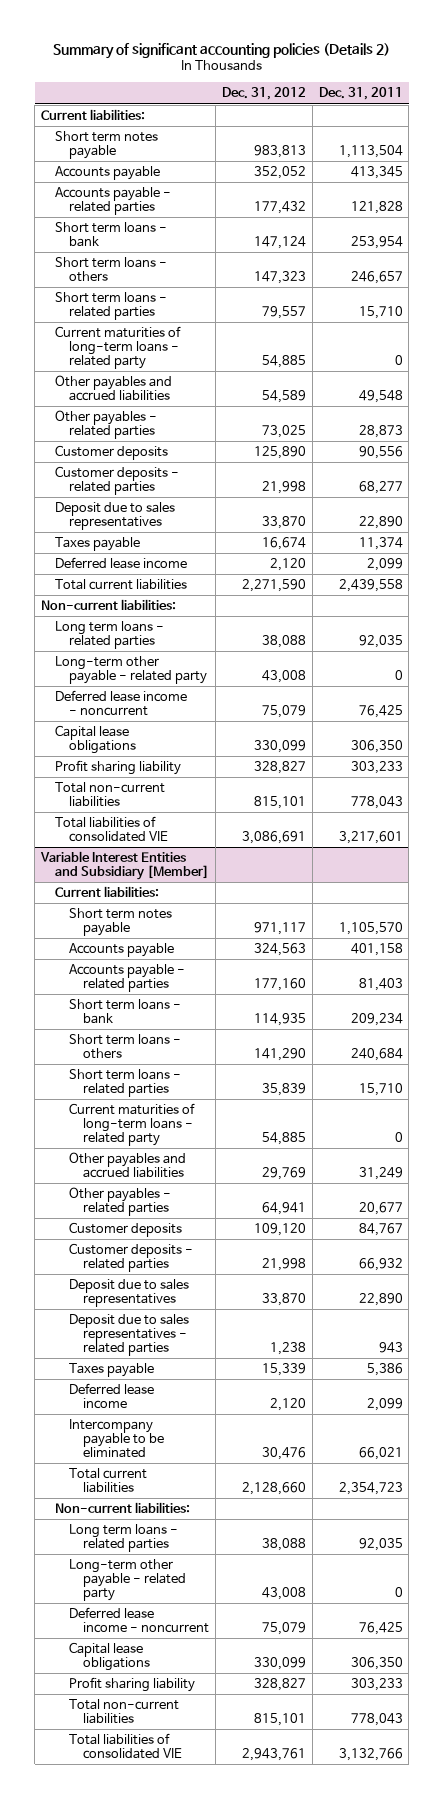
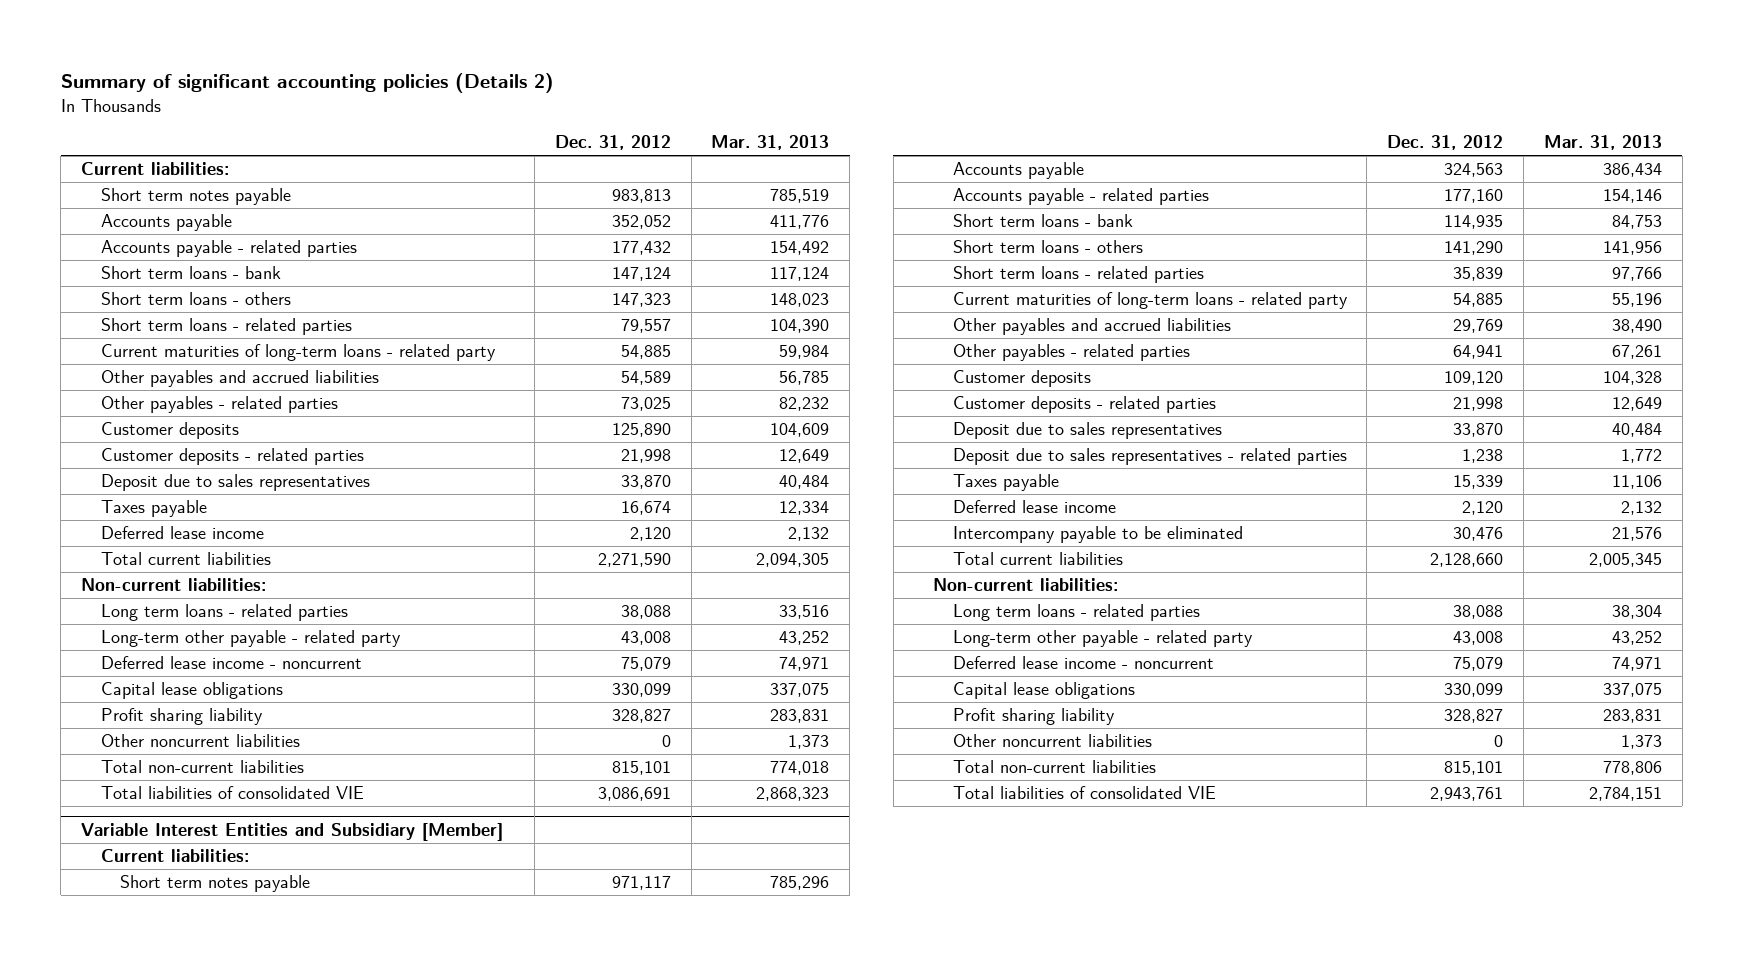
[318,87,403,101] Dec. 31, 2011 -> none
none -> [711,135,830,151] Mar. 31, 2013
none -> [100,734,300,748] Other noncurrent liabilities
none -> [952,734,1152,748] Other noncurrent liabilities

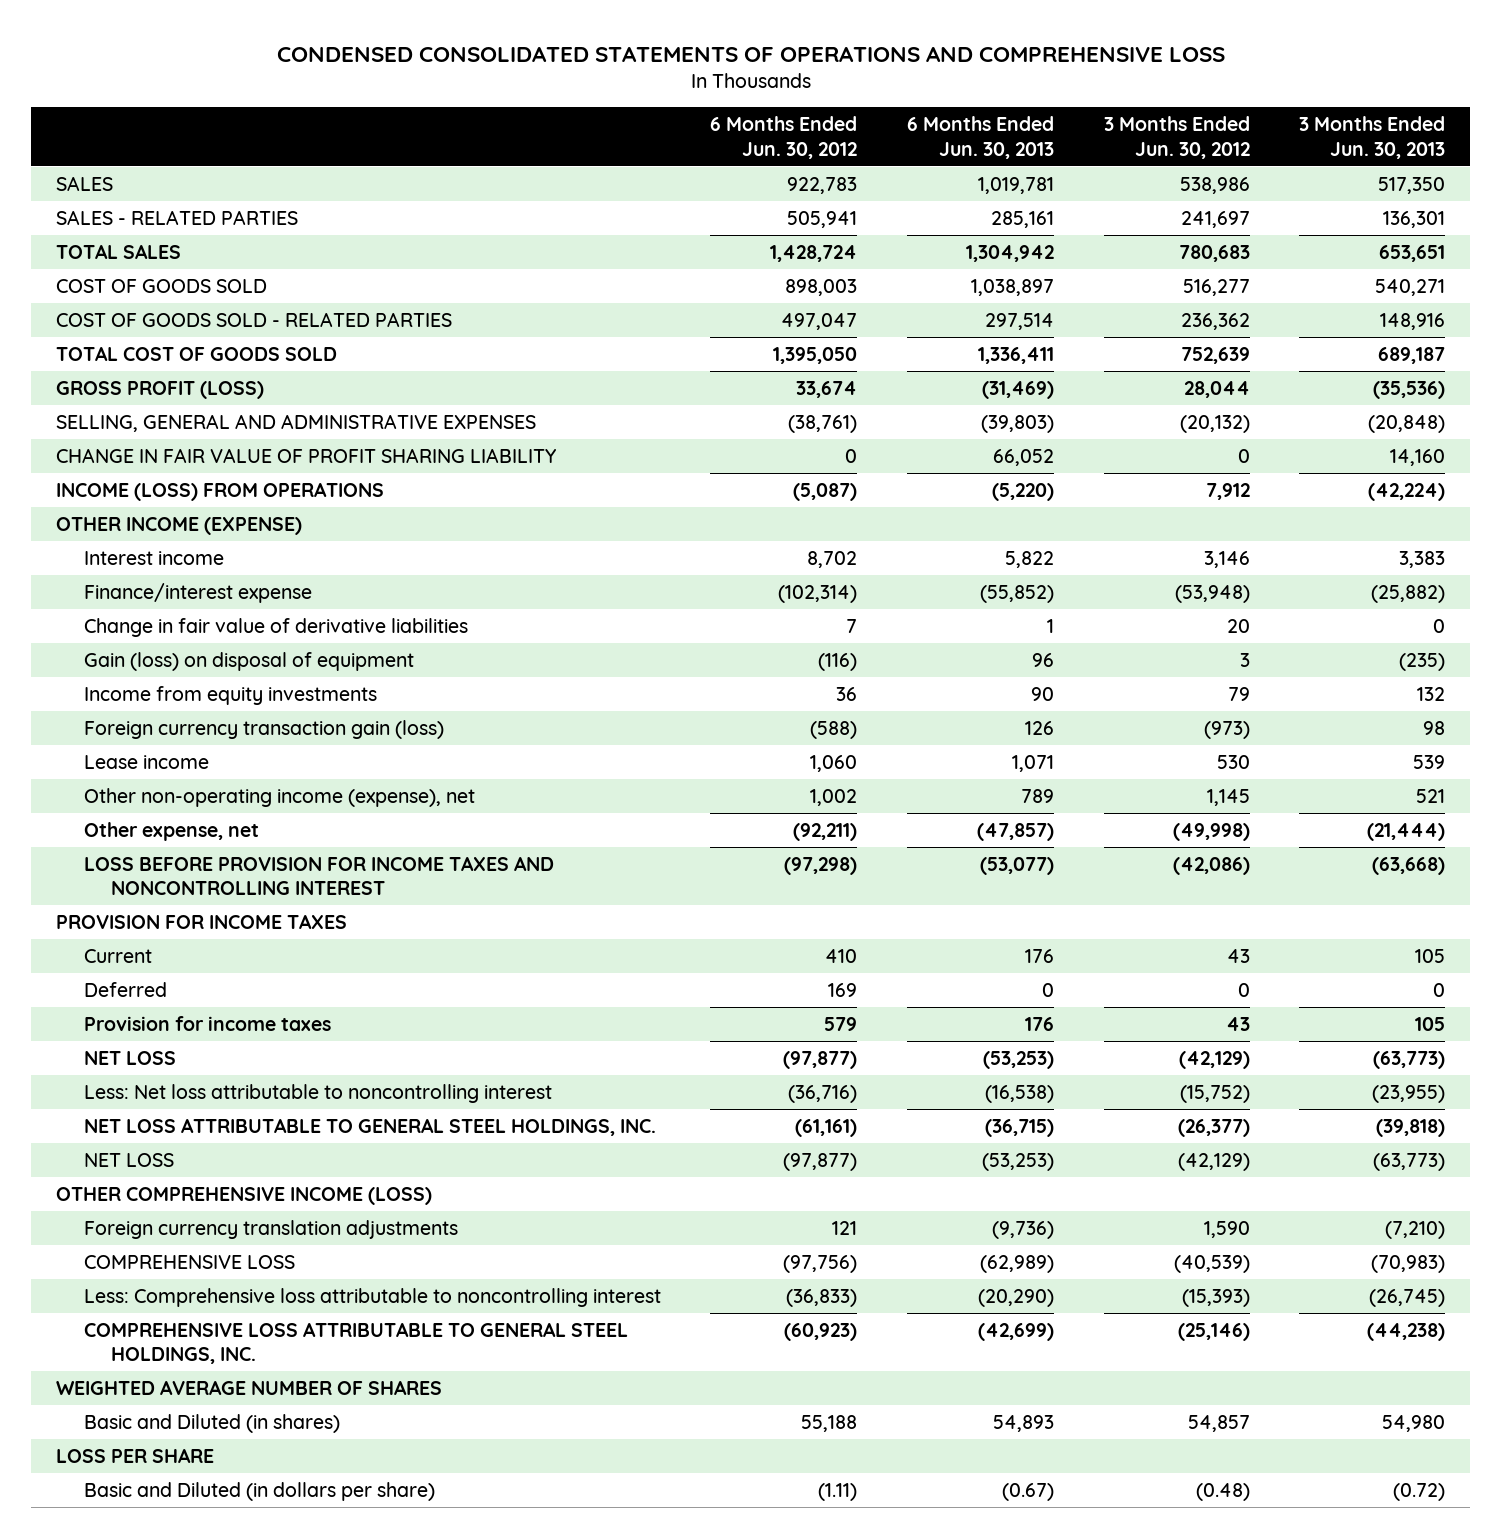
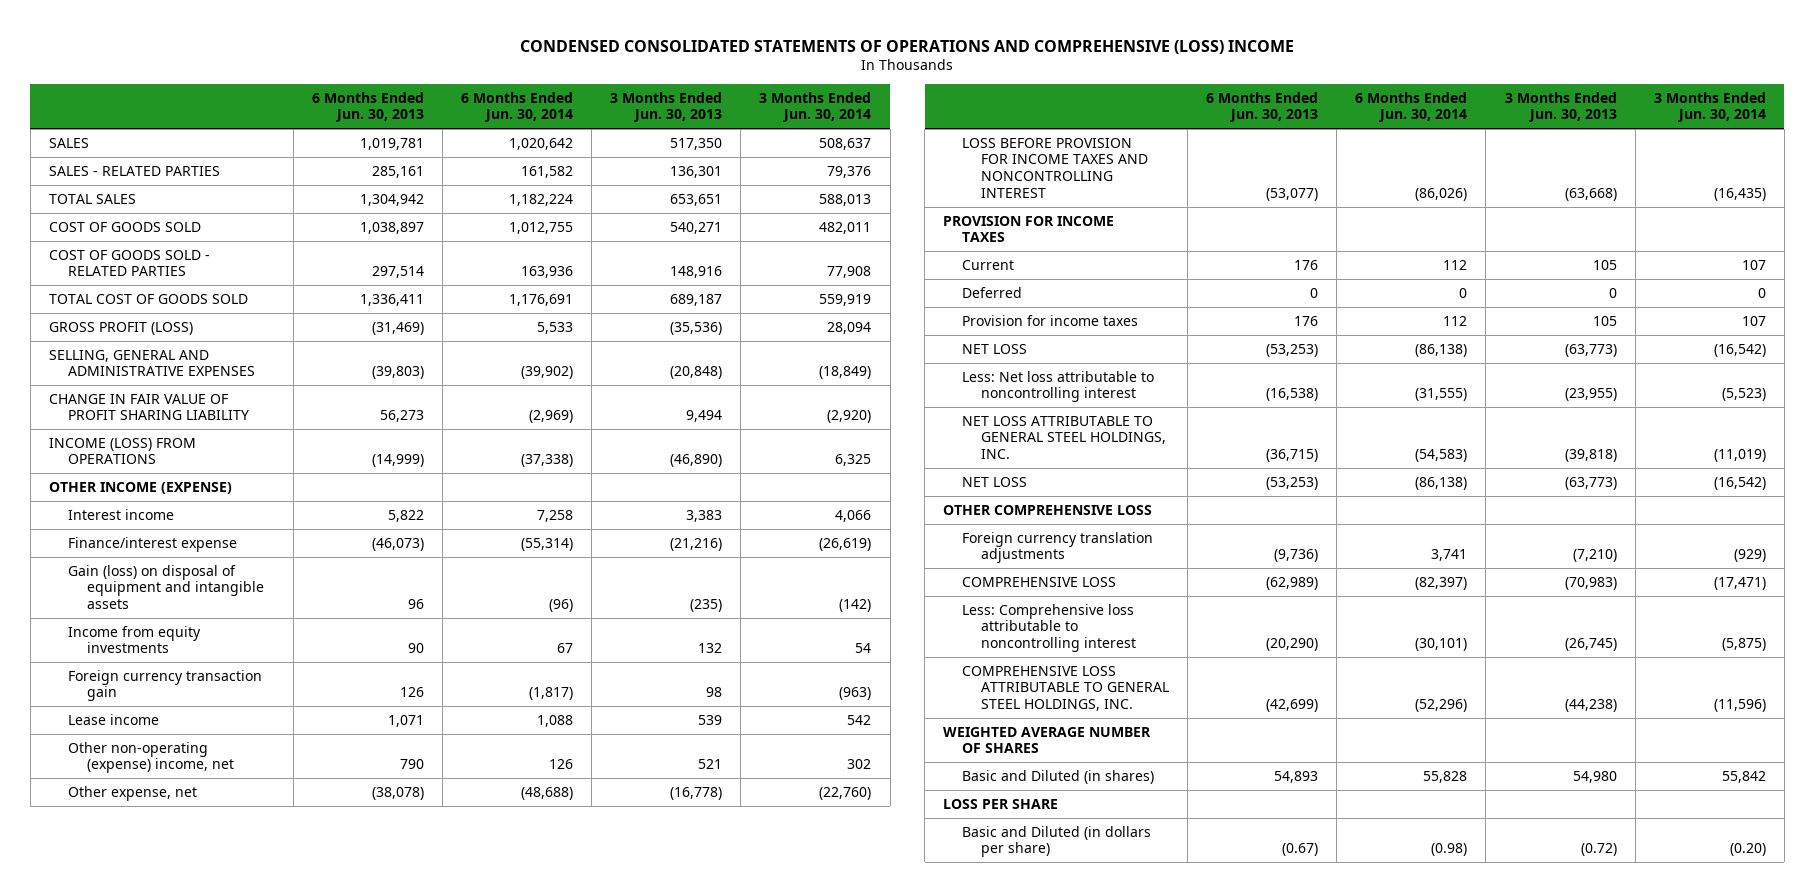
[276,45,1225,62] CONDENSED CONSOLIDATED STATEMENTS OF OPERATIONS AND COMPREHENSIVE LOSS -> [520,39,1295,54] CONDENSED CONSOLIDATED STATEMENTS OF OPERATIONS AND COMPREHENSIVE (LOSS) INCOME
[710,116,858,159] 6 Months Ended Jun. 30, 2012 -> none
[1103,116,1250,159] 3 Months Ended Jun. 30, 2012 -> none
none -> [461,91,574,123] 6 Months Ended Jun. 30, 2014
none -> [759,91,872,123] 3 Months Ended Jun. 30, 2014
[993,449,1055,467] 66,052 -> [379,410,424,423] 56,273
[1390,449,1446,467] 14,160 -> [686,410,723,423] 9,494
[992,483,1055,502] (5,220) -> [371,454,424,468] (14,999)
[1368,483,1446,502] (42,224) -> [670,454,723,468] (46,890)
[83,618,468,638] Change in fair value of derivative liabilities -> none
[980,585,1055,604] (55,852) -> [371,537,424,551] (46,073)
[1371,585,1446,604] (25,882) -> [670,537,723,551] (21,216)
[83,652,414,672] Gain (loss) on disposal of equipment -> [67,564,264,610] Gain (loss) on disposal of equipment and intangible assets
[83,720,444,740] Foreign currency transaction gain (loss) -> [67,669,262,702] Foreign currency transaction gain
[83,788,475,808] Other non-operating income (expense), net -> [67,741,234,774] Other non-operating (expense) income, net
[1021,789,1055,804] 789 -> [399,759,424,770] 790
[977,823,1055,842] (47,857) -> [371,786,424,800] (38,078)
[1367,823,1446,842] (21,444) -> [670,786,723,800] (16,778)
[56,1187,433,1206] OTHER COMPREHENSIVE INCOME (LOSS) -> [943,504,1153,515] OTHER COMPREHENSIVE LOSS

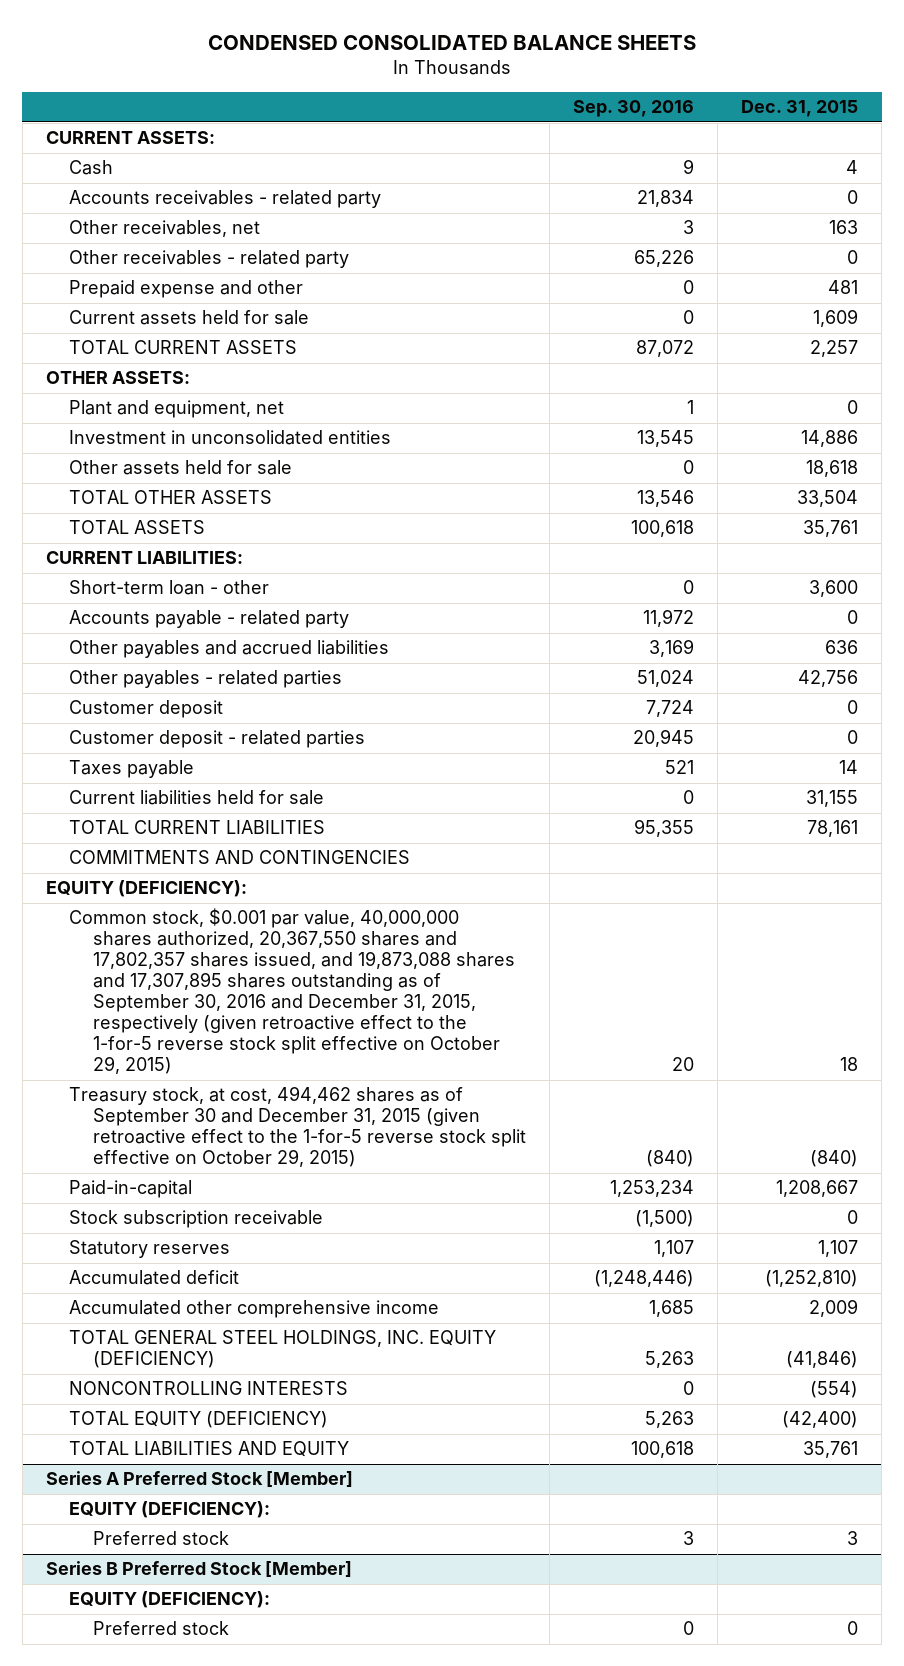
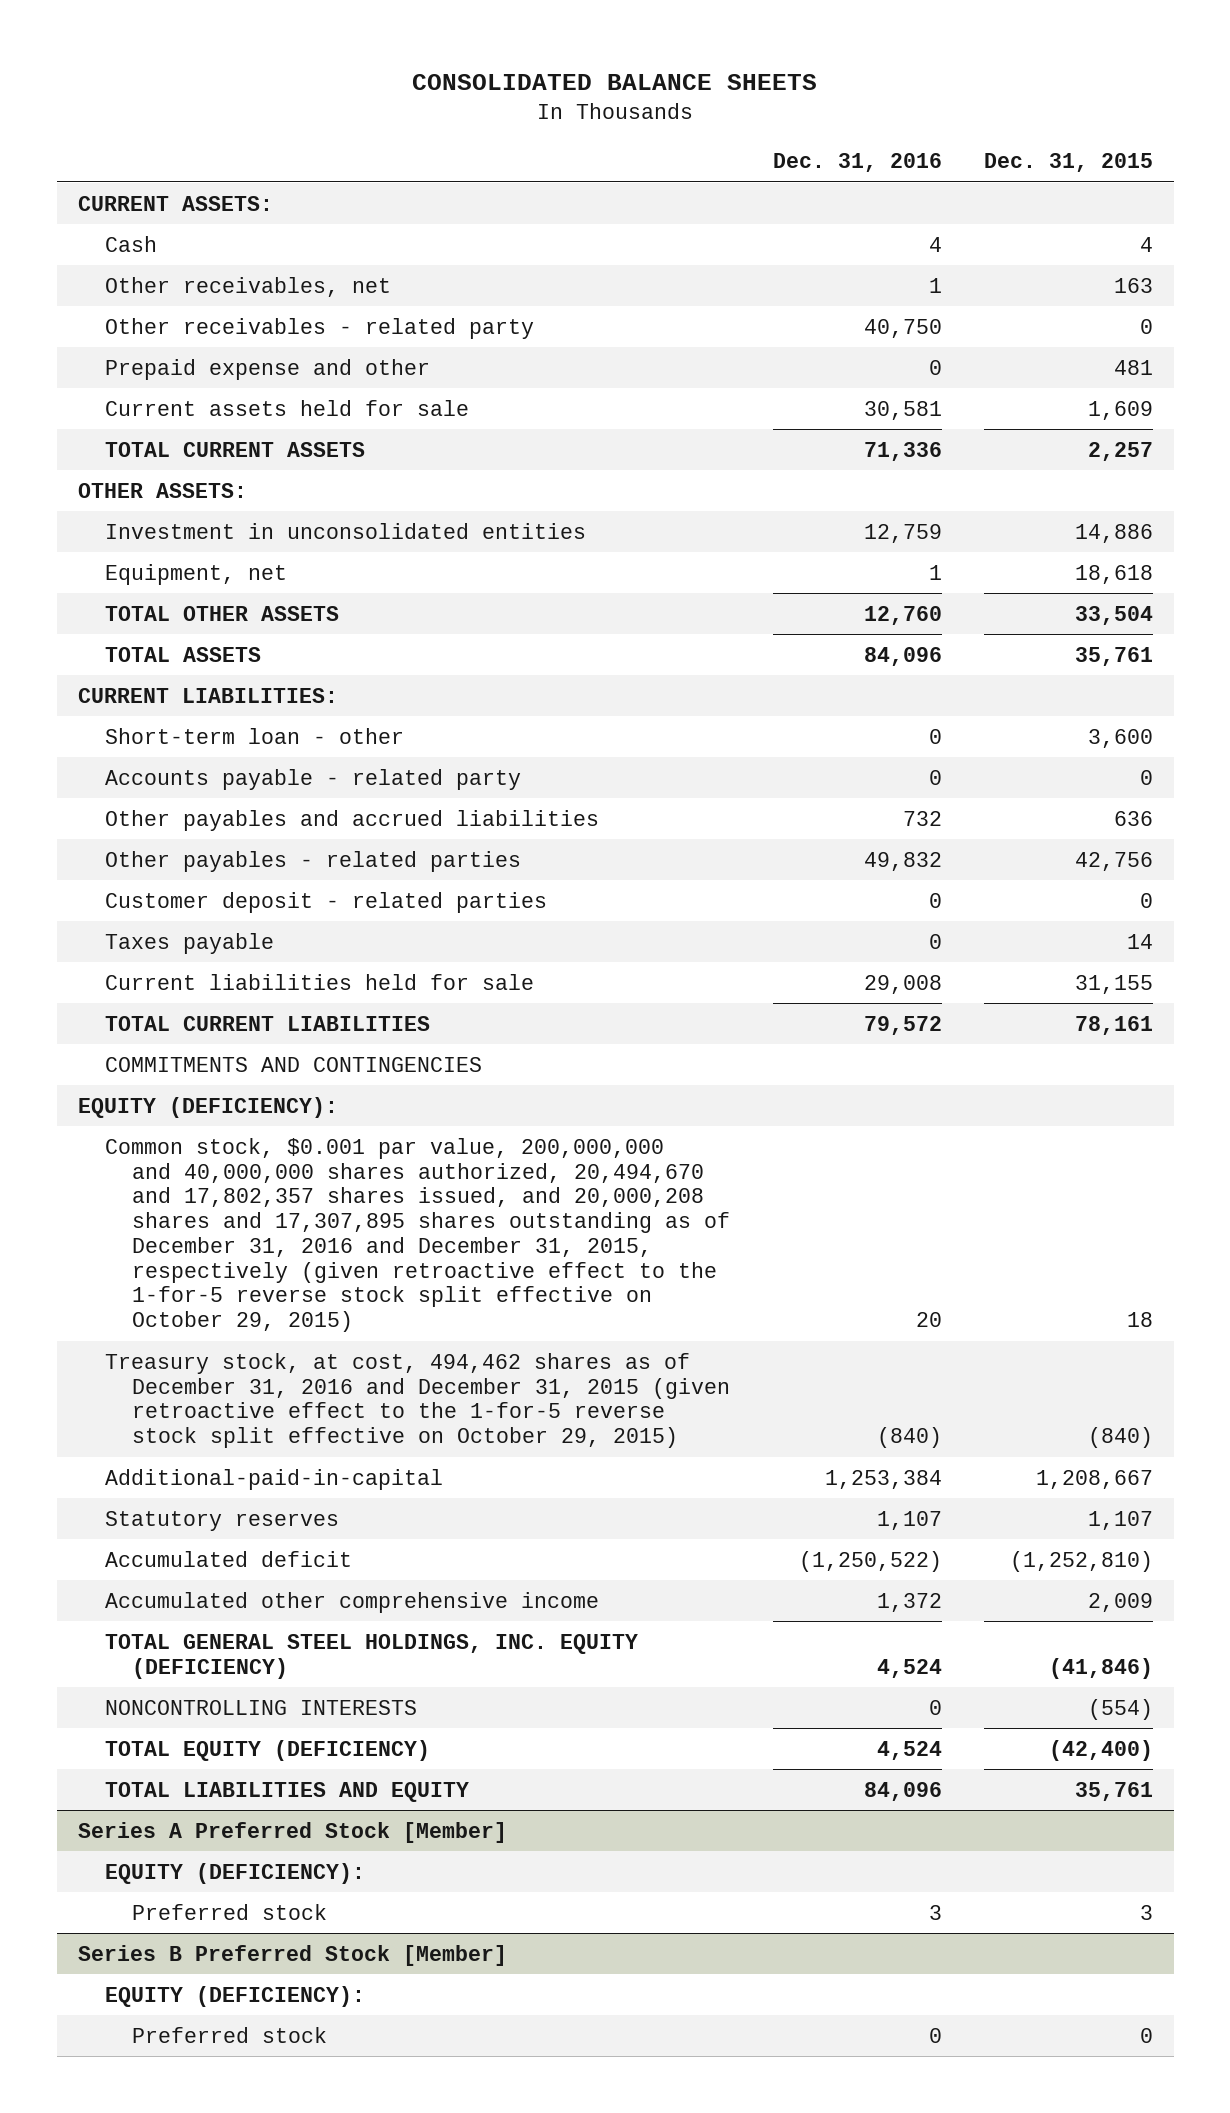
[207,34,696,50] CONDENSED CONSOLIDATED BALANCE SHEETS -> [412,73,818,90] CONSOLIDATED BALANCE SHEETS
[572,100,694,118] Sep. 30, 2016 -> none
none -> [772,153,942,173] Dec. 31, 2016
[69,190,382,209] Accounts receivables - related party -> none
[69,400,285,419] Plant and equipment, net -> none
[69,460,293,476] Other assets held for sale -> [105,563,288,585] Equipment, net
[69,700,224,719] Customer deposit -> none
[69,1210,324,1229] Stock subscription receivable -> none
[69,908,515,1074] Common stock, $0.001 par value, 40,000,000 shares authorized, 20,367,550 shares and 17,802,357 shares issued, and 19,873,088 shares and 17,307,895 shares outstanding as of September 30, 2016 and December 31, 2015, respectively (given retroactive effect to the 1-for-5 reverse stock split effective on October 29, 2015) -> [105,1137,731,1333] Common stock, $0.001 par value, 200,000,000 and 40,000,000 shares authorized, 20,494,670 and 17,802,357 shares issued, and 20,000,208 shares and 17,307,895 shares outstanding as of December 31, 2016 and December 31, 2015, respectively (given retroactive effect to the 1-for-5 reverse stock split effective on October 29, 2015)
[69,1086,526,1168] Treasury stock, at cost, 494,462 shares as of September 30 and December 31, 2015 (given retroactive effect to the 1-for-5 reverse stock split effective on October 29, 2015) -> [105,1352,731,1449] Treasury stock, at cost, 494,462 shares as of December 31, 2016 and December 31, 2015 (given retroactive effect to the 1-for-5 reverse stock split effective on October 29, 2015)
[69,1180,193,1199] Paid-in-capital -> [105,1468,444,1490] Additional-paid-in-capital

